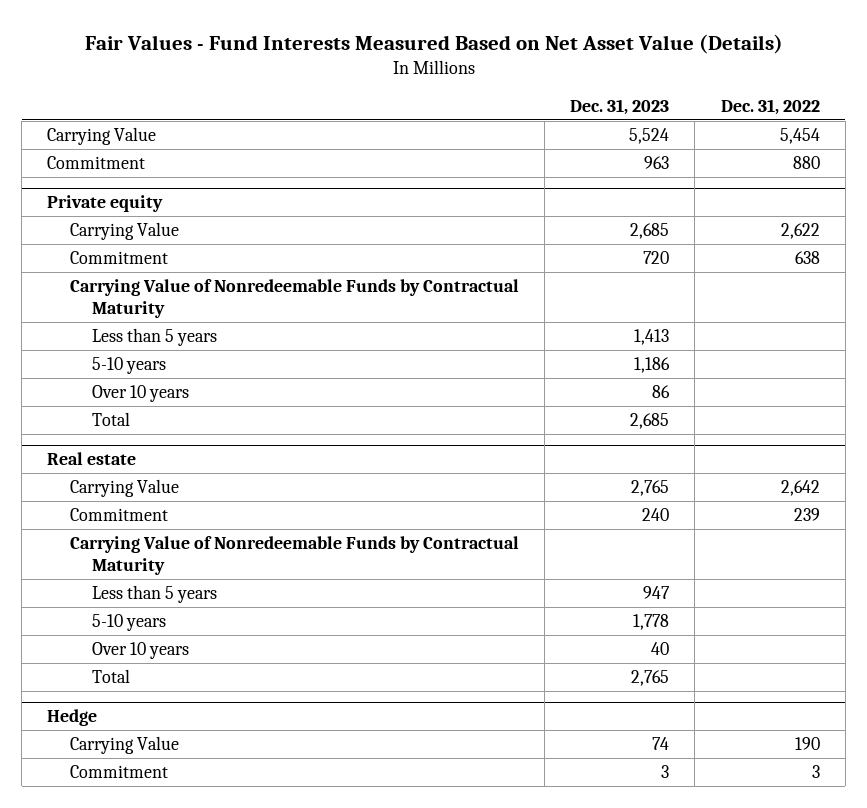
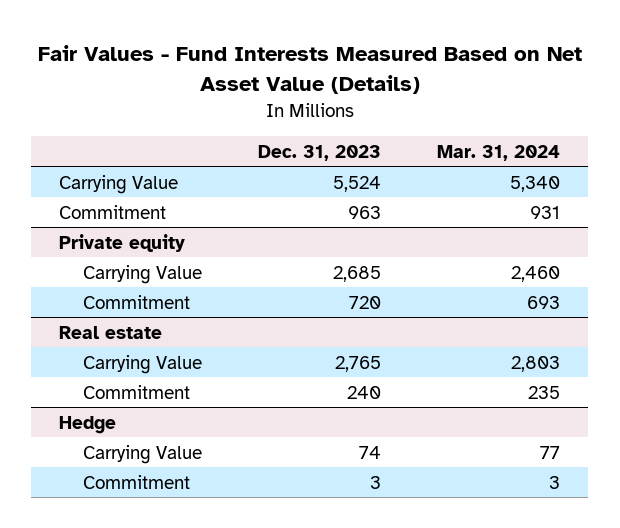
[720,99,820,116] Dec. 31, 2022 -> none
none -> [437,144,561,161] Mar. 31, 2024
[69,279,519,319] Carrying Value of Nonredeemable Funds by Contractual Maturity -> none
[92,328,218,347] Less than 5 years -> none
[92,357,167,375] 5-10 years -> none
[92,385,190,403] Over 10 years -> none
[92,412,131,427] Total -> none
[69,536,519,576] Carrying Value of Nonredeemable Funds by Contractual Maturity -> none
[92,585,218,604] Less than 5 years -> none
[92,614,167,632] 5-10 years -> none
[92,642,190,660] Over 10 years -> none
[92,669,131,684] Total -> none

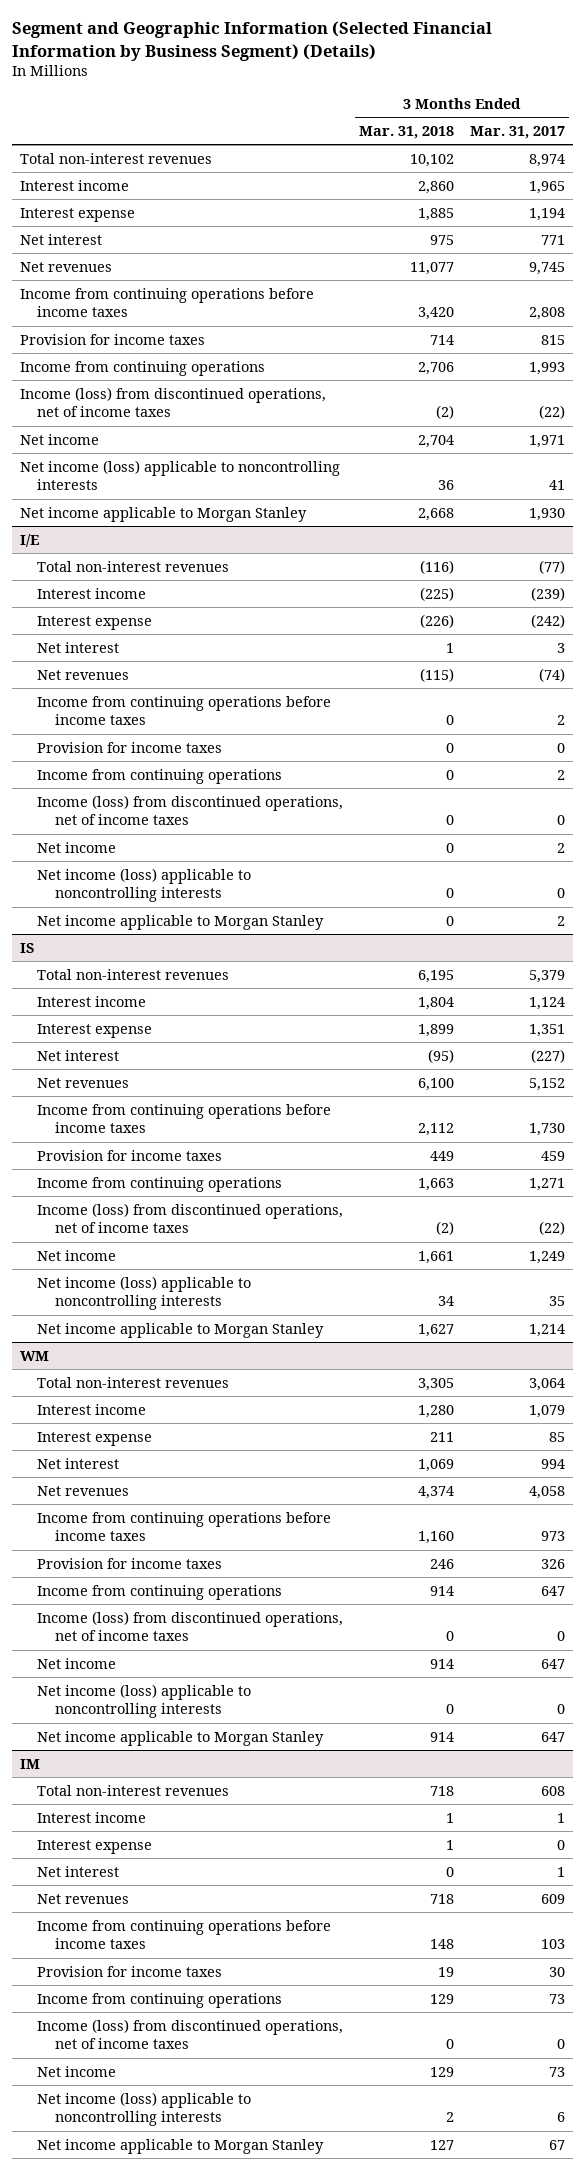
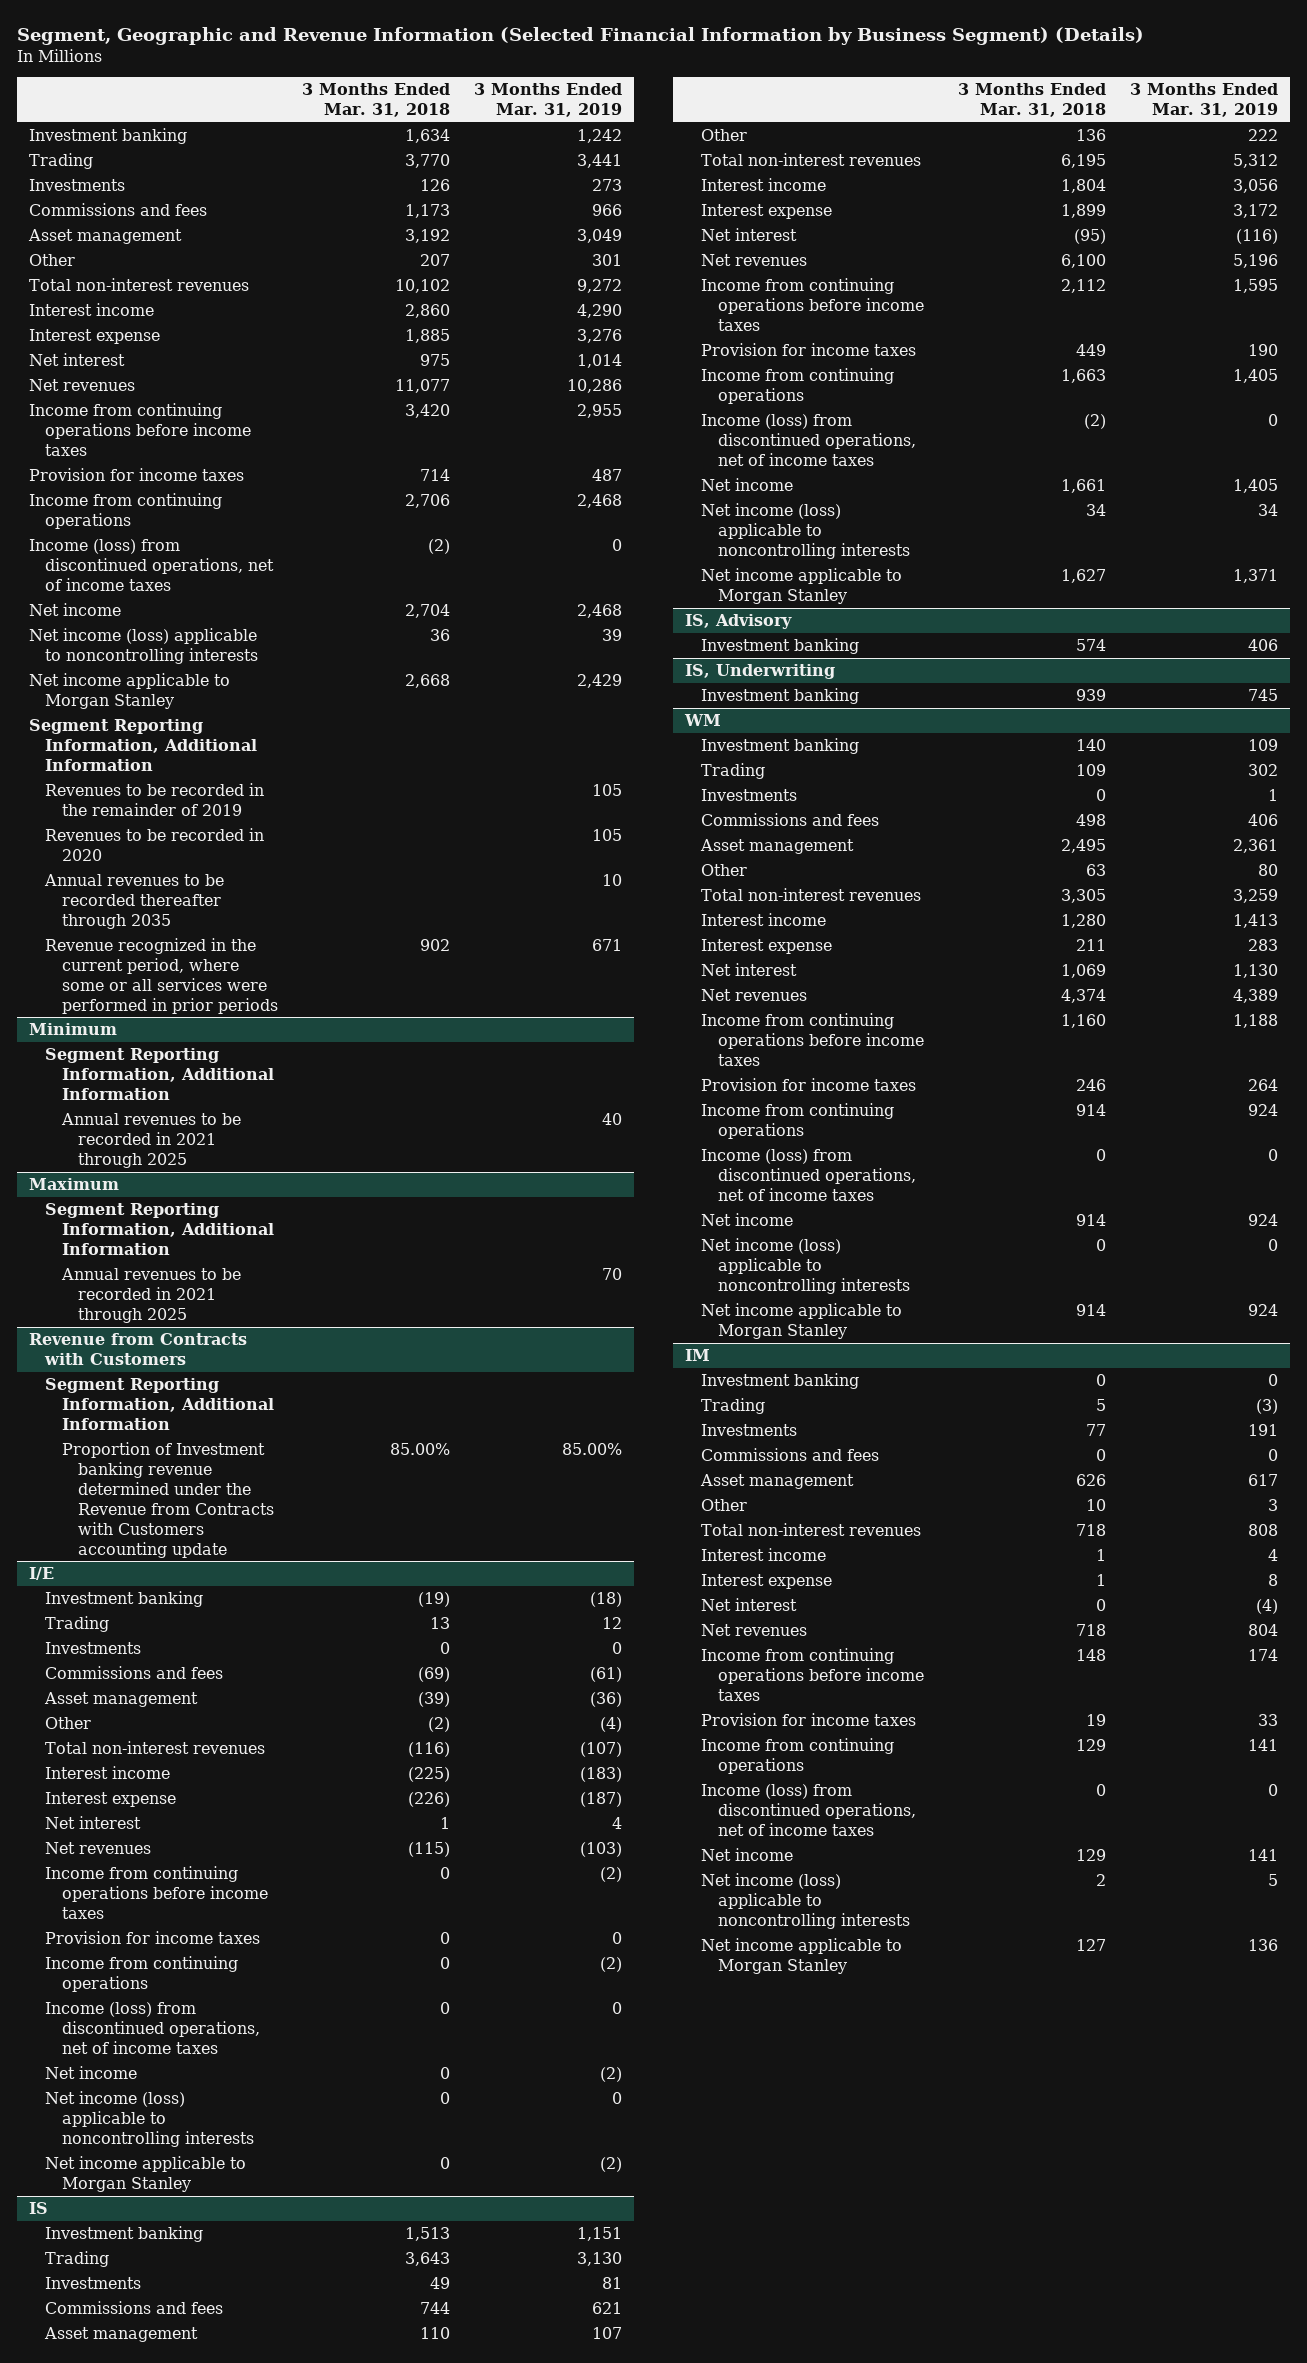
[11,21,492,61] Segment and Geographic Information (Selected Financial Information by Business Segment) (Details) -> [17,26,1145,45] Segment, Geographic and Revenue Information (Selected Financial Information by Business Segment) (Details)
[470,126,566,140] Mar. 31, 2017 -> none
none -> [474,83,623,117] 3 Months Ended Mar. 31, 2019
none -> [29,127,188,144] Investment banking
none -> [29,152,94,169] Trading
none -> [29,178,126,191] Investments
none -> [29,202,208,216] Commissions and fees
none -> [28,228,183,244] Asset management
none -> [29,253,76,266] Other
none -> [29,718,258,771] Segment Reporting Information, Additional Information
none -> [45,782,265,816] Revenues to be recorded in the remainder of 2019
none -> [45,827,265,861] Revenues to be recorded in 2020
none -> [44,873,225,929] Annual revenues to be recorded thereafter through 2035
none -> [45,937,278,1014] Revenue recognized in the current period, where some or all services were performed in prior periods
none -> [29,1022,118,1035] Minimum
none -> [45,1047,274,1100] Segment Reporting Information, Additional Information
none -> [60,1112,241,1168] Annual revenues to be recorded in 2021 through 2025
none -> [29,1177,120,1190] Maximum
none -> [45,1202,274,1255] Segment Reporting Information, Additional Information
none -> [60,1267,241,1323] Annual revenues to be recorded in 2021 through 2025
none -> [29,1332,248,1365] Revenue from Contracts with Customers
none -> [45,1377,274,1430] Segment Reporting Information, Additional Information
none -> [61,1441,275,1558] Proportion of Investment banking revenue determined under the Revenue from Contracts with Customers accounting update
none -> [45,1590,204,1607] Investment banking
none -> [45,1615,110,1632] Trading
none -> [45,1641,142,1654] Investments
none -> [45,1665,224,1679] Commissions and fees
none -> [44,1691,199,1707] Asset management
none -> [45,1716,92,1729] Other
none -> [45,2225,204,2242] Investment banking
none -> [45,2250,110,2267] Trading
none -> [45,2276,142,2289] Investments
none -> [45,2300,224,2314] Commissions and fees
none -> [44,2326,199,2342] Asset management
none -> [701,128,748,141] Other
none -> [684,613,792,629] IS, Advisory
none -> [701,637,860,654] Investment banking
none -> [684,663,835,679] IS, Underwriting
none -> [701,687,860,704] Investment banking
none -> [701,737,860,754] Investment banking
none -> [701,762,766,779] Trading
none -> [701,788,798,801] Investments
none -> [701,812,880,826] Commissions and fees
none -> [700,838,855,854] Asset management
none -> [701,863,748,876] Other
none -> [701,1372,860,1389] Investment banking
none -> [701,1397,766,1414] Trading
none -> [701,1423,798,1436] Investments
none -> [701,1447,880,1461] Commissions and fees
none -> [700,1473,855,1489] Asset management
none -> [701,1498,748,1511] Other

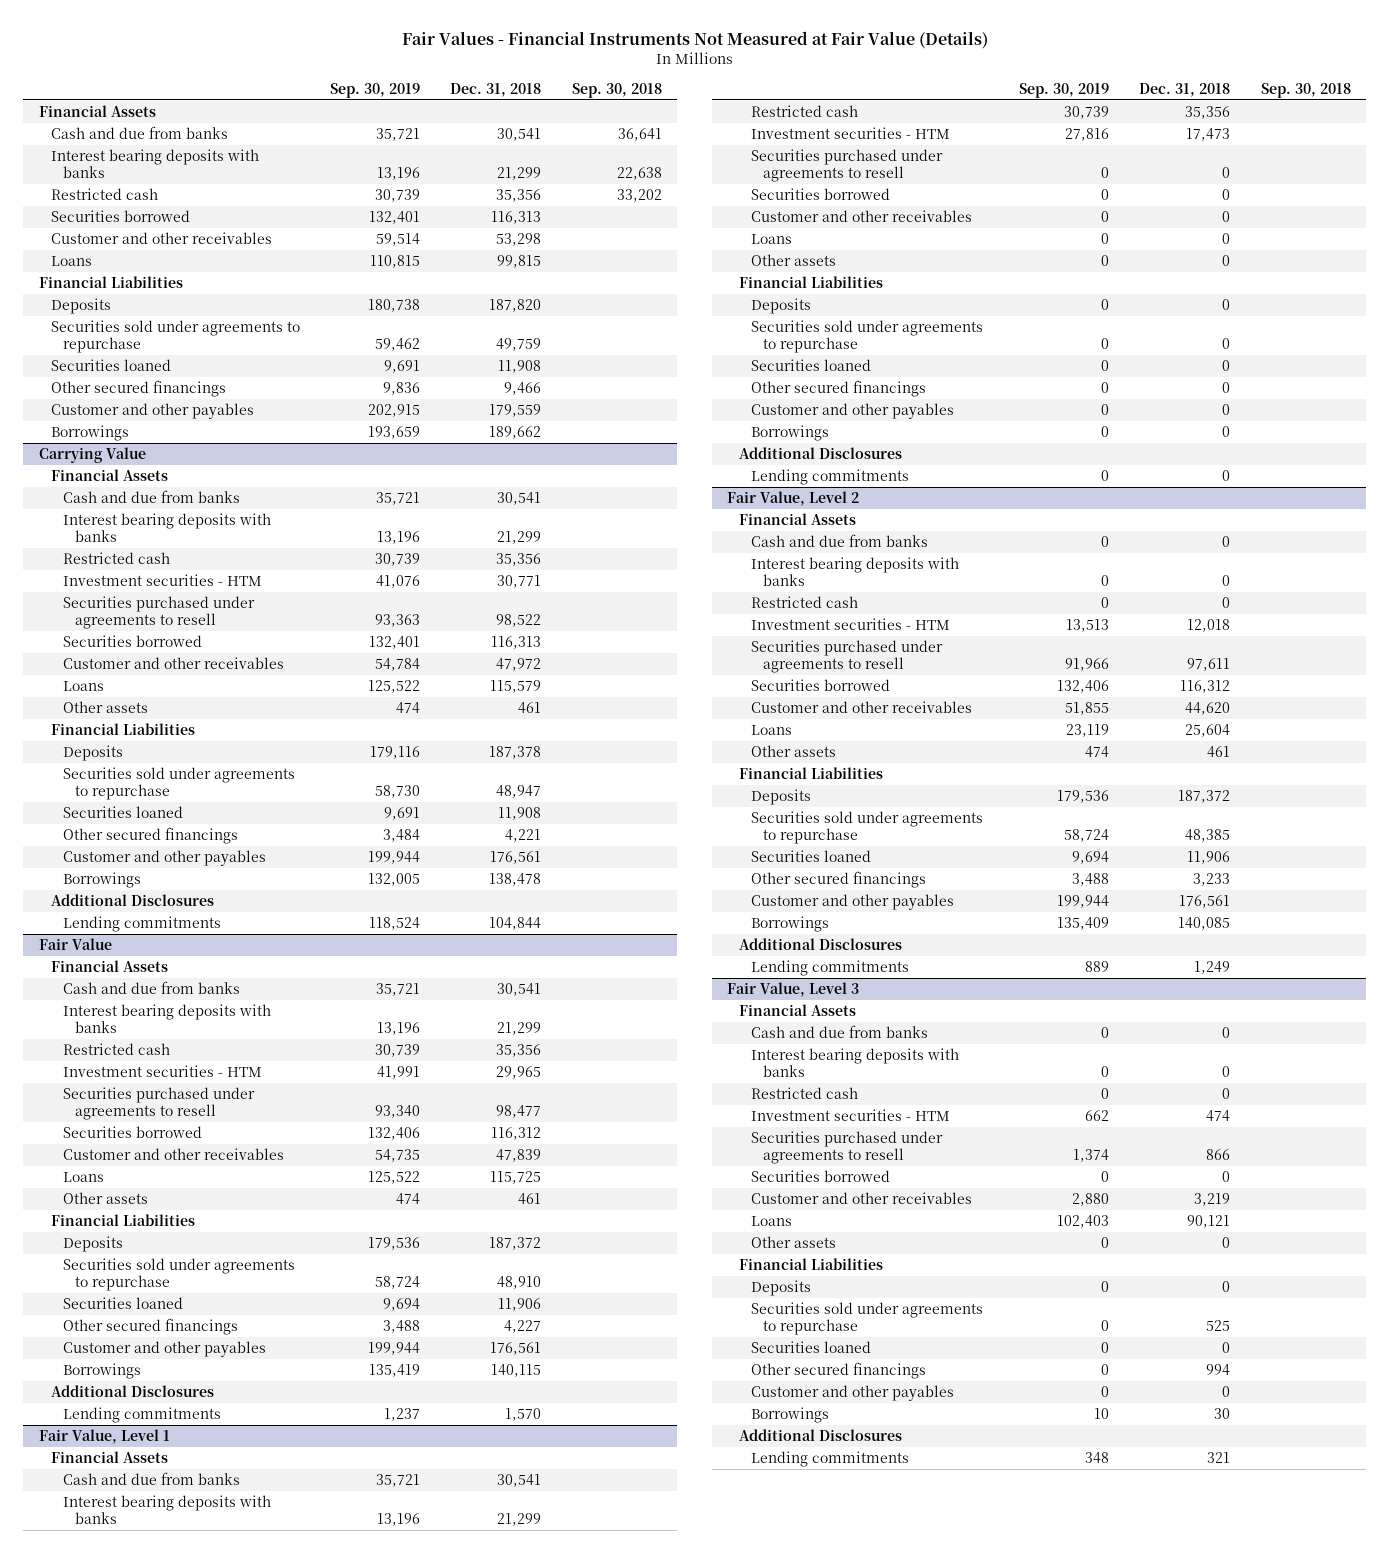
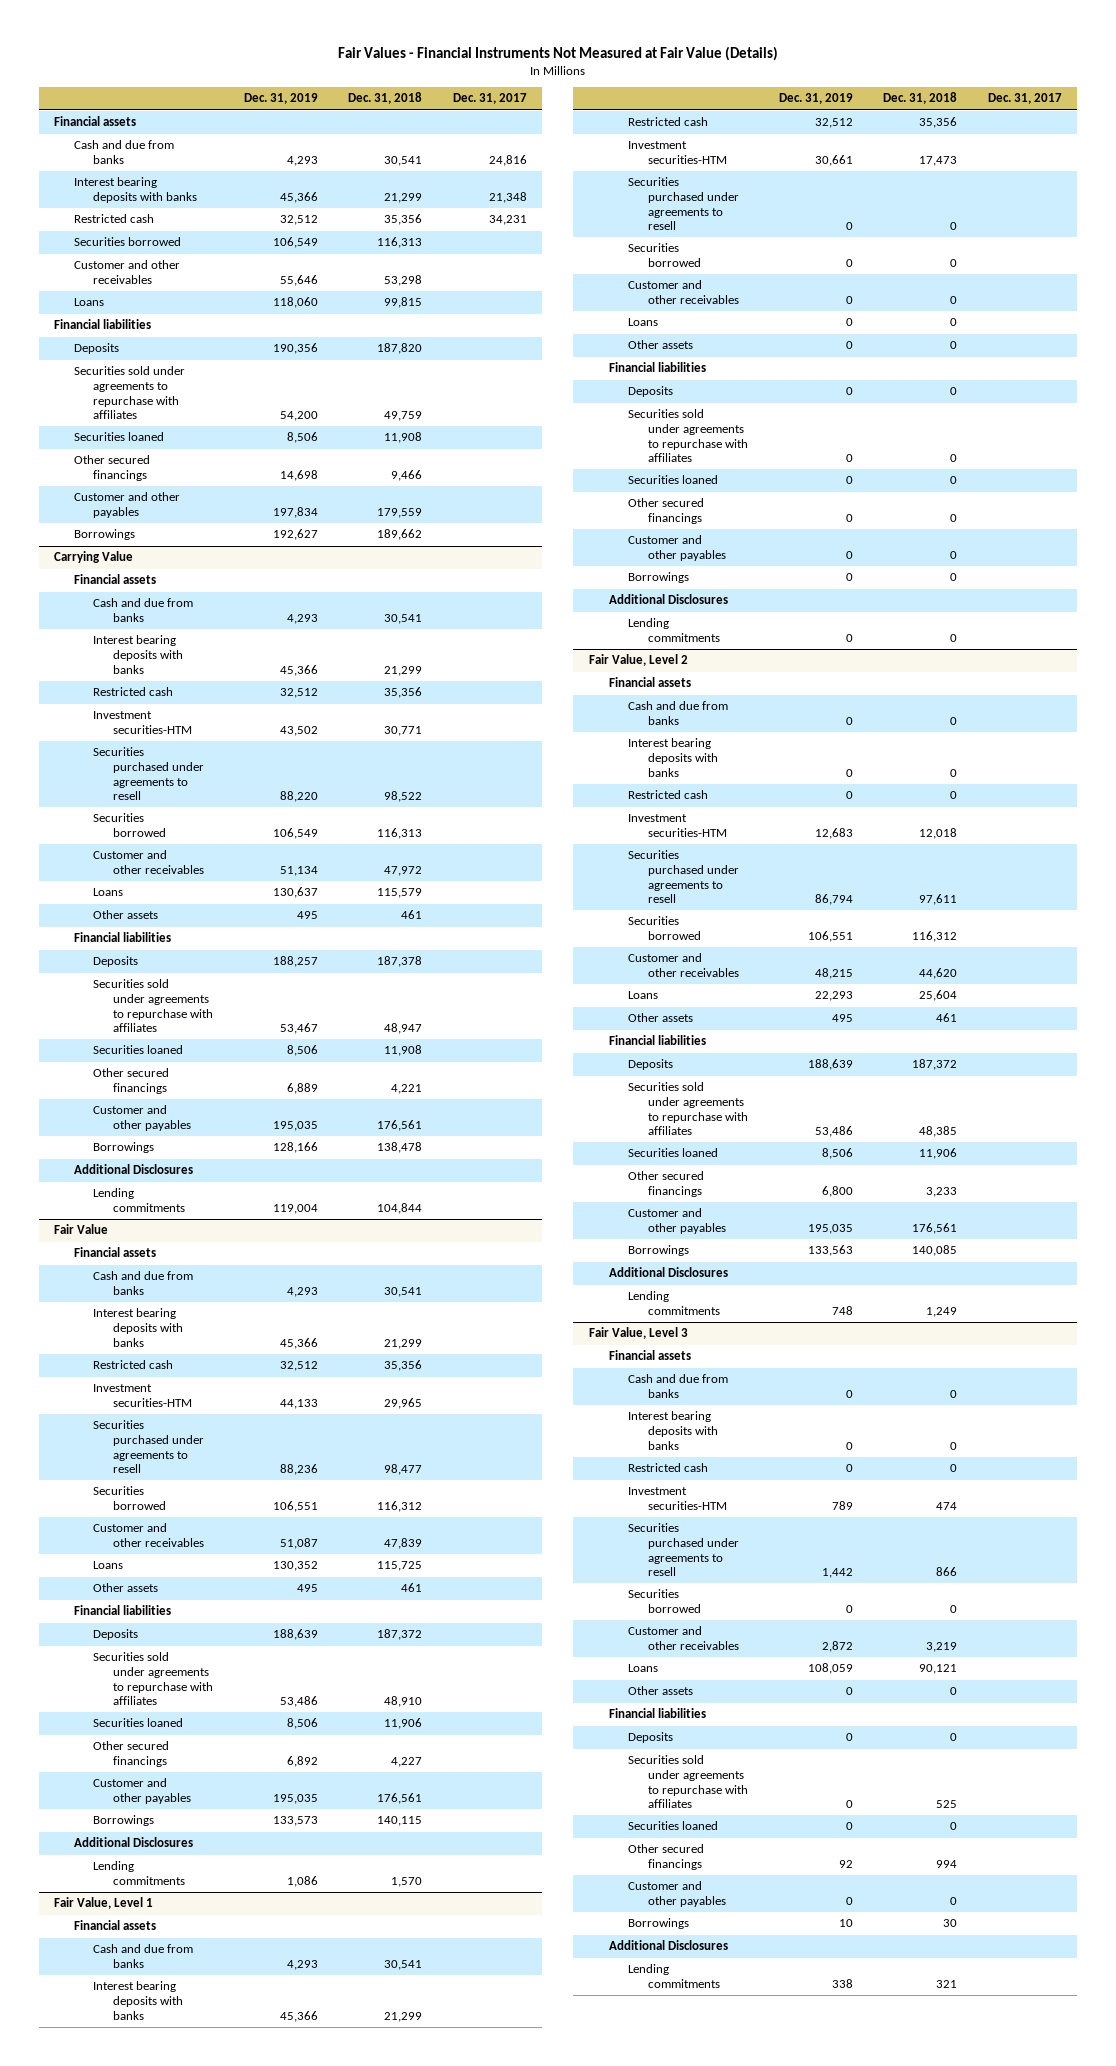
[330,83,421,99] Sep. 30, 2019 -> none
[571,83,662,99] Sep. 30, 2018 -> none
none -> [243,93,318,105] Dec. 31, 2019
none -> [453,93,528,105] Dec. 31, 2017
[38,104,156,117] Financial Assets -> [53,116,136,127] Financial assets
[38,275,183,288] Financial Liabilities -> [53,319,151,330] Financial liabilities
[50,319,300,354] Securities sold under agreements to repurchase -> [73,366,185,420] Securities sold under agreements to repurchase with affiliates
[50,468,168,481] Financial Assets -> [73,574,156,585] Financial assets
[62,573,262,586] Investment securities - HTM -> [93,711,193,734] Investment securities-HTM
[50,722,195,735] Financial Liabilities -> [73,932,171,943] Financial liabilities
[62,766,295,801] Securities sold under agreements to repurchase -> [93,979,214,1033] Securities sold under agreements to repurchase with affiliates
[50,959,168,972] Financial Assets -> [73,1247,156,1258] Financial assets
[62,1064,262,1077] Investment securities - HTM -> [93,1384,193,1407] Investment securities-HTM
[50,1213,195,1226] Financial Liabilities -> [73,1605,171,1616] Financial liabilities
[62,1257,295,1292] Securities sold under agreements to repurchase -> [93,1652,214,1706] Securities sold under agreements to repurchase with affiliates
[50,1450,168,1463] Financial Assets -> [73,1920,156,1931] Financial assets
[751,126,951,139] Investment securities - HTM -> [628,141,727,164] Investment securities-HTM
[739,275,884,288] Financial Liabilities -> [608,362,706,373] Financial liabilities
[751,319,984,354] Securities sold under agreements to repurchase -> [628,409,748,463] Securities sold under agreements to repurchase with affiliates
[739,512,857,525] Financial Assets -> [608,677,691,688] Financial assets
[751,617,951,630] Investment securities - HTM -> [628,814,727,837] Investment securities-HTM
[739,766,884,779] Financial Liabilities -> [608,1035,706,1046] Financial liabilities
[751,810,984,845] Securities sold under agreements to repurchase -> [628,1082,748,1136] Securities sold under agreements to repurchase with affiliates
[739,1003,857,1016] Financial Assets -> [608,1350,691,1361] Financial assets
[751,1108,951,1121] Investment securities - HTM -> [628,1487,727,1510] Investment securities-HTM
[739,1257,884,1270] Financial Liabilities -> [608,1708,706,1719] Financial liabilities
[751,1301,984,1336] Securities sold under agreements to repurchase -> [628,1755,748,1809] Securities sold under agreements to repurchase with affiliates

